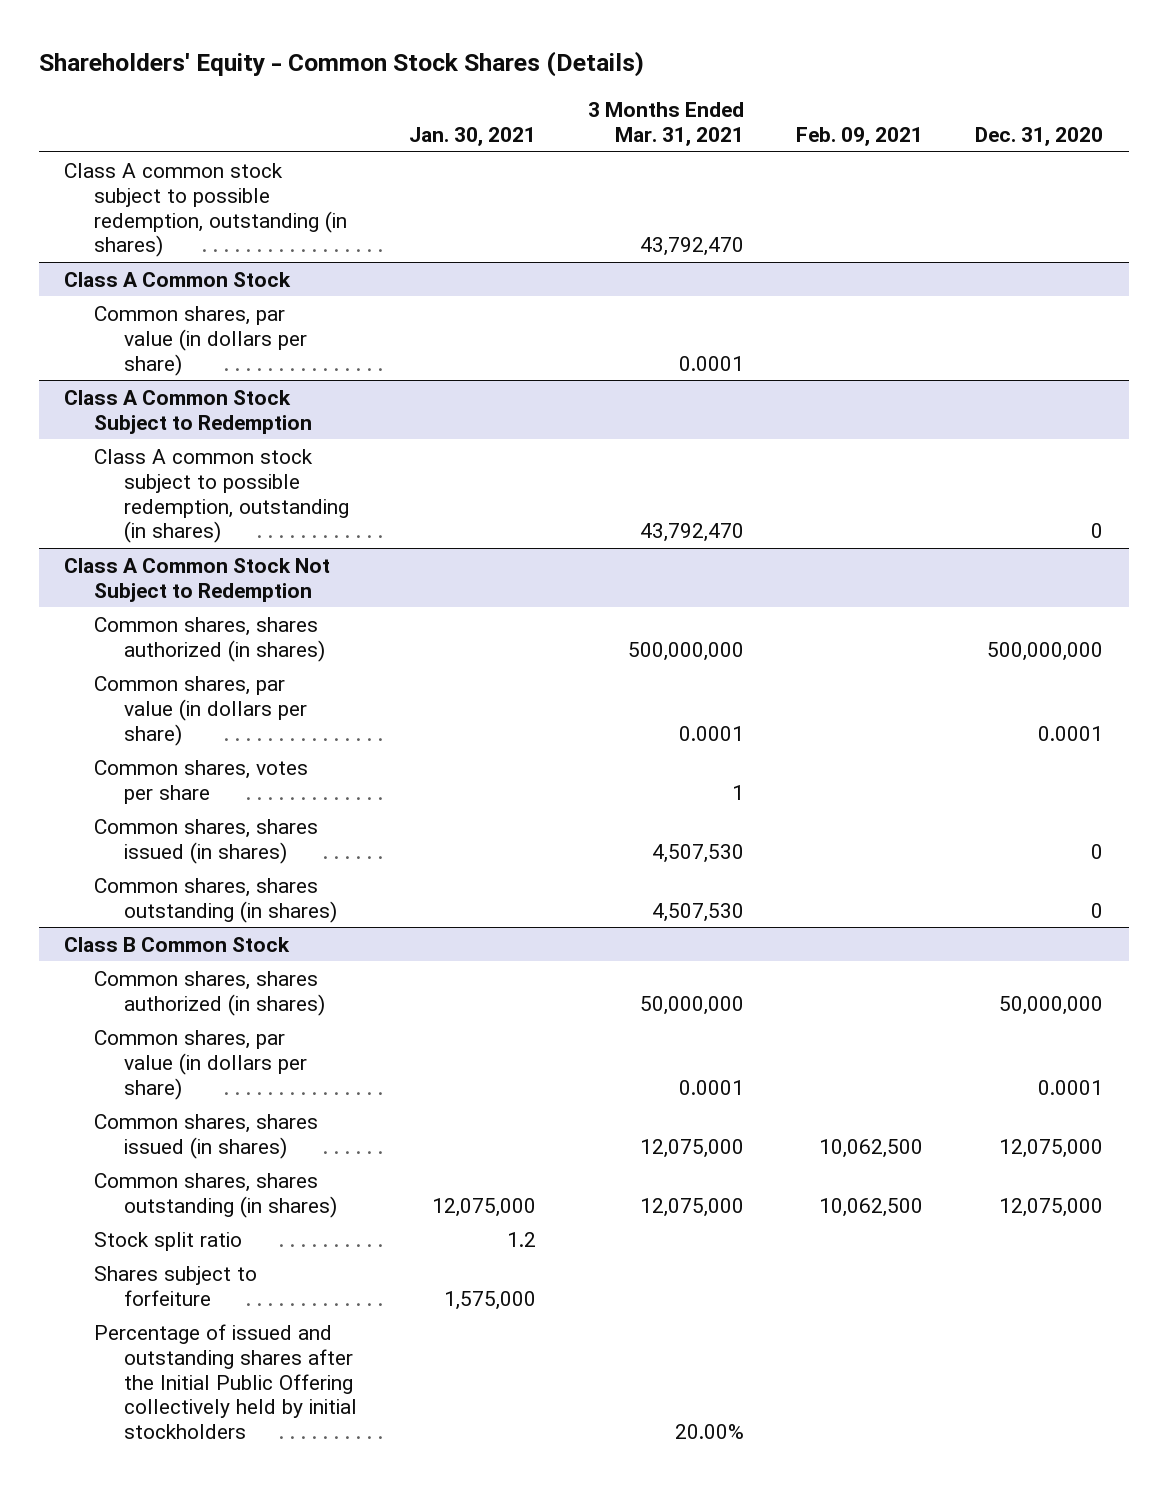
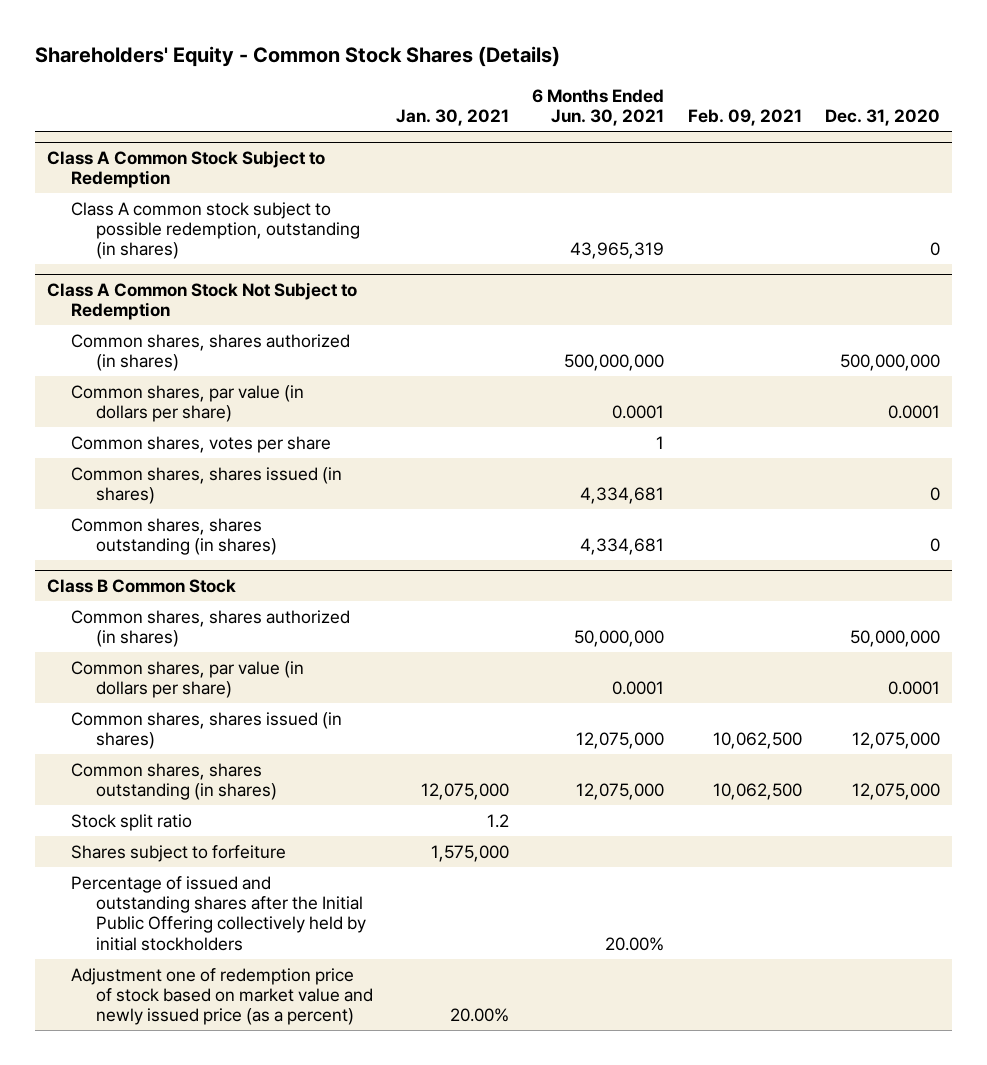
[587,102,744,147] 3 Months Ended Mar. 31, 2021 -> none
none -> [532,88,665,127] 6 Months Ended Jun. 30, 2021
[64,162,348,258] Class A common stock subject to possible redemption, outstanding (in shares) -> none
[64,271,292,287] Class A Common Stock -> none
[94,305,307,376] Common shares, par value (in dollars per share) -> none
none -> [71,967,373,1026] Adjustment one of redemption price of stock based on market value and newly issued price (as a percent)

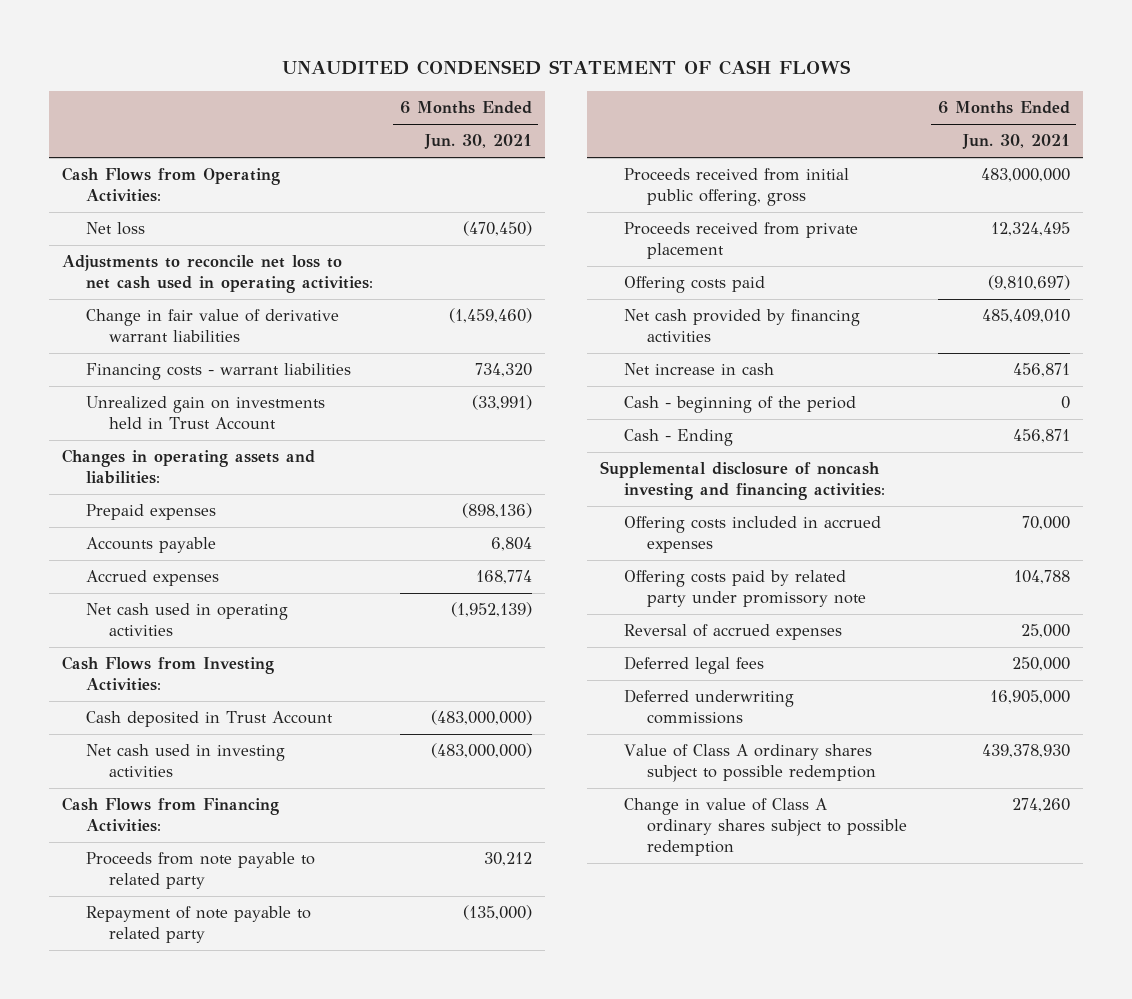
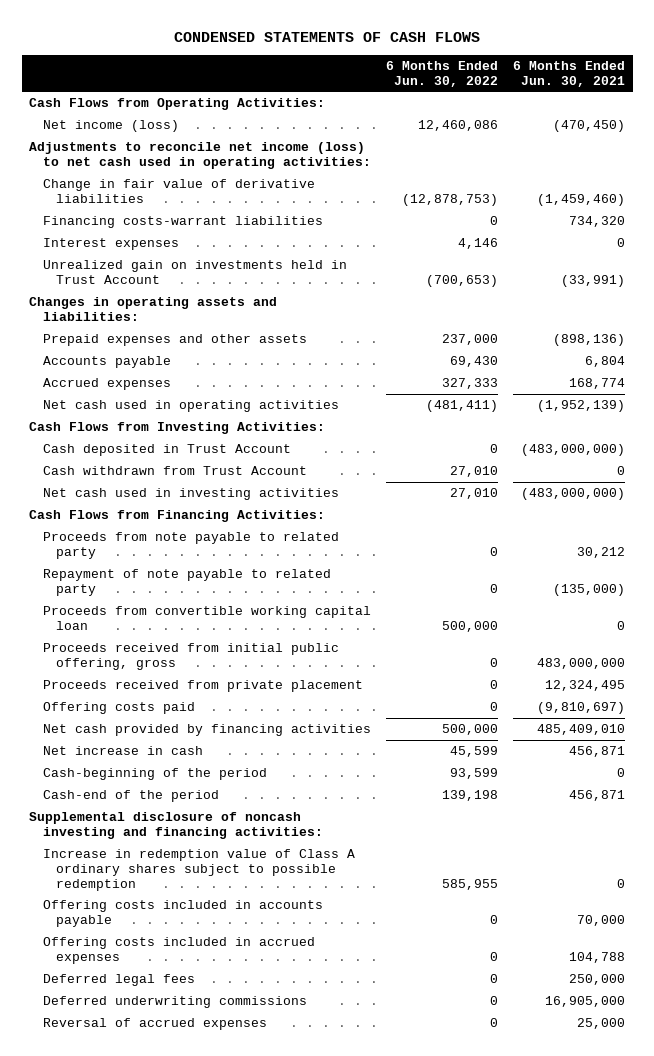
[281,60,851,76] UNAUDITED CONDENSED STATEMENT OF CASH FLOWS -> [174,31,481,42] CONDENSED STATEMENTS OF CASH FLOWS
none -> [385,60,498,87] 6 Months Ended Jun. 30, 2022
[85,222,145,236] Net loss -> [42,120,179,133] Net income (loss)
[61,255,373,294] Adjustments to reconcile net loss to net cash used in operating activities: -> [29,142,371,169] Adjustments to reconcile net income (loss) to net cash used in operating activities:
[85,309,339,343] Change in fair value of derivative warrant liabilities -> [42,179,315,203] Change in fair value of derivative liabilities
[85,363,351,381] Financing costs - warrant liabilities -> [42,216,323,229] Financing costs-warrant liabilities
none -> [42,238,179,251] Interest expenses
[85,504,216,521] Prepaid expenses -> [42,334,307,347] Prepaid expenses and other assets
none -> [42,466,307,476] Cash withdrawn from Trust Account
none -> [42,606,371,630] Proceeds from convertible working capital loan
[623,396,856,414] Cash - beginning of the period -> [42,768,267,781] Cash-beginning of the period
[623,429,733,447] Cash - Ending -> [42,790,219,803] Cash-end of the period
[623,570,867,608] Offering costs paid by related party under promissory note -> none
none -> [42,849,355,891] Increase in redemption value of Class A ordinary shares subject to possible redemption
none -> [42,900,323,927] Offering costs included in accounts payable
[1021,516,1070,531] 70,000 -> [569,951,626,963] 104,788
[623,744,877,783] Value of Class A ordinary shares subject to possible redemption -> none
[623,798,908,857] Change in value of Class A ordinary shares subject to possible redemption -> none
[623,624,842,641] Reversal of accrued expenses -> [42,1018,267,1031] Reversal of accrued expenses

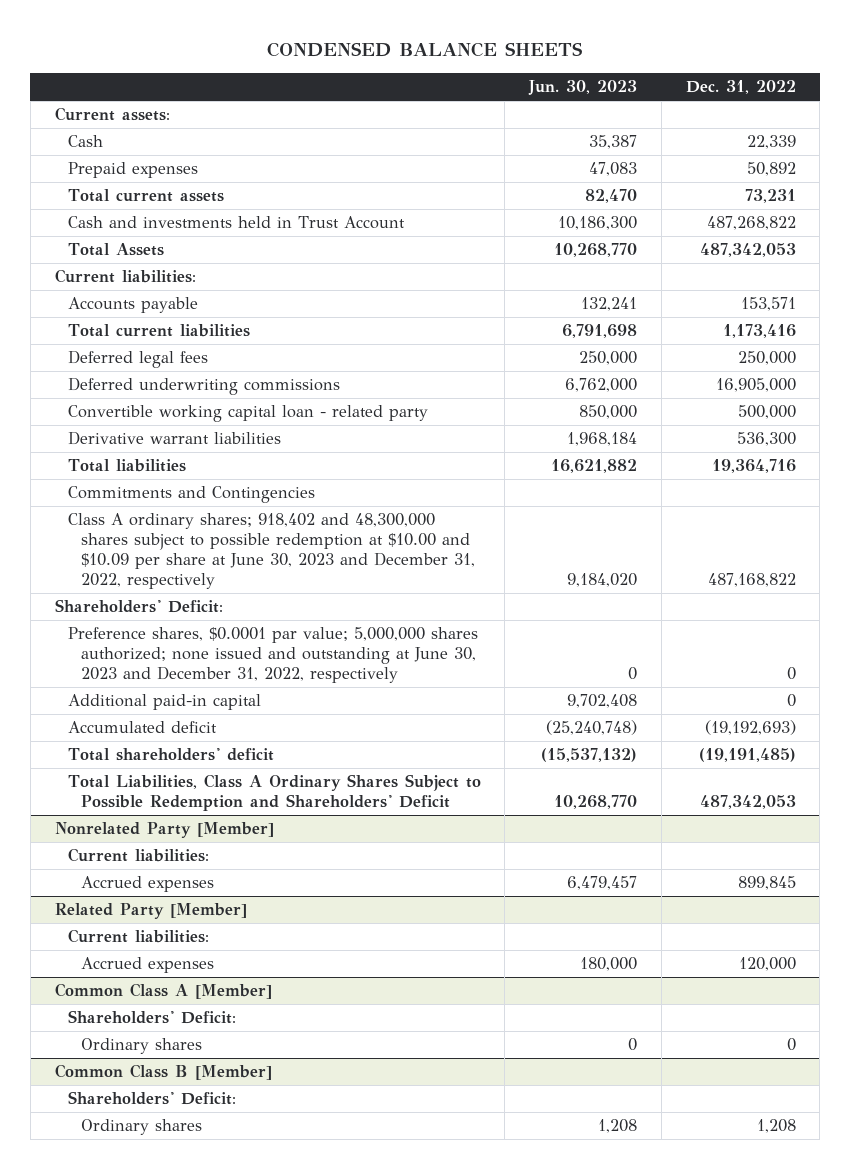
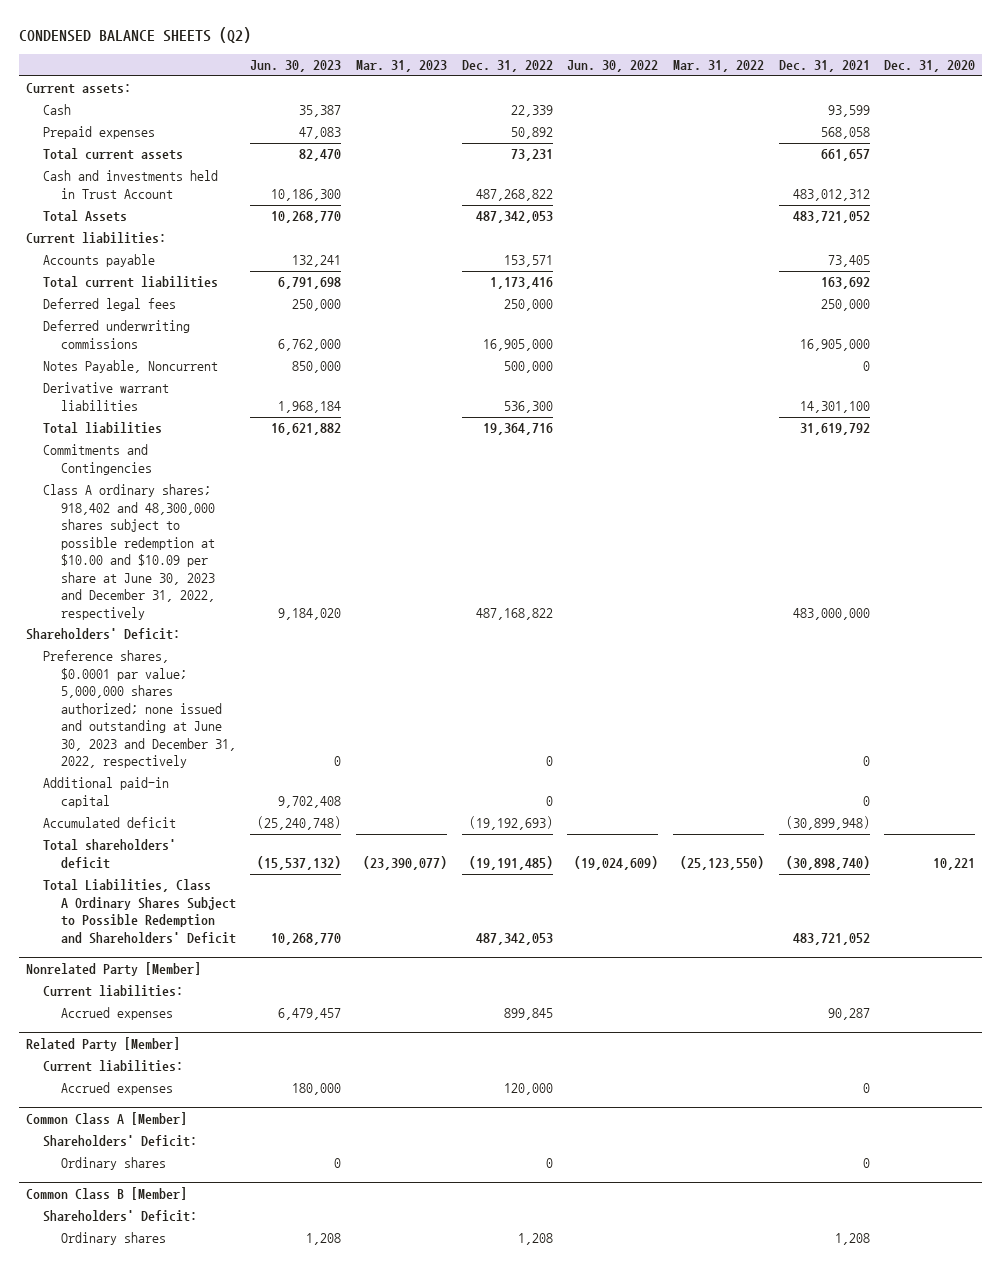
[267,42,584,58] CONDENSED BALANCE SHEETS -> [18,27,251,44] CONDENSED BALANCE SHEETS (Q2)
none -> [355,60,447,73] Mar. 31, 2023
none -> [567,60,659,73] Jun. 30, 2022
none -> [672,60,764,73] Mar. 31, 2022
none -> [778,60,870,73] Dec. 31, 2021
none -> [884,60,976,73] Dec. 31, 2020
[67,405,428,423] Convertible working capital loan - related party -> [43,360,219,374] Notes Payable, Noncurrent

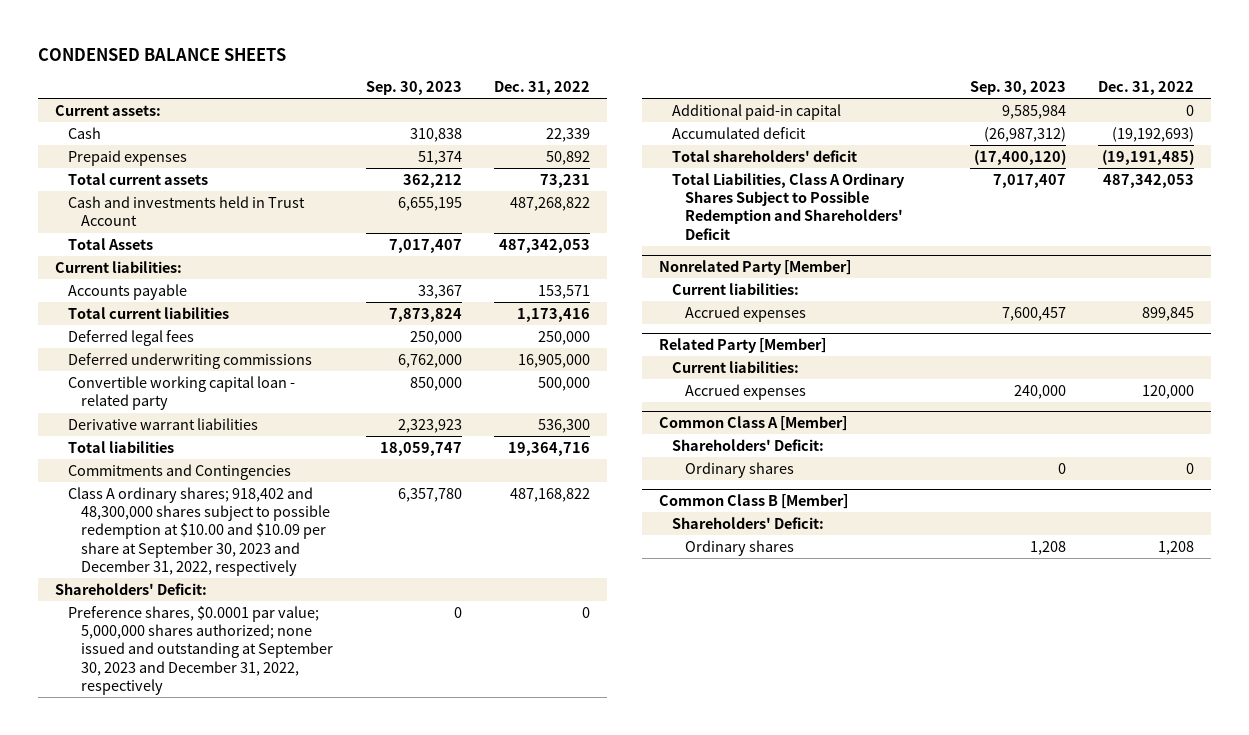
[18,27,251,44] CONDENSED BALANCE SHEETS (Q2) -> [38,47,287,61] CONDENSED BALANCE SHEETS
[250,60,342,73] Jun. 30, 2023 -> none
[355,60,447,73] Mar. 31, 2023 -> none
[567,60,659,73] Jun. 30, 2022 -> none
[672,60,764,73] Mar. 31, 2022 -> none
[778,60,870,73] Dec. 31, 2021 -> none
[884,60,976,73] Dec. 31, 2020 -> none
none -> [365,80,462,95] Sep. 30, 2023
[43,360,219,374] Notes Payable, Noncurrent -> [68,375,296,411] Convertible working capital loan - related party
[43,484,215,620] Class A ordinary shares; 918,402 and 48,300,000 shares subject to possible redemption at $10.00 and $10.09 per share at June 30, 2023 and December 31, 2022, respectively -> [68,486,331,576] Class A ordinary shares; 918,402 and 48,300,000 shares subject to possible redemption at $10.00 and $10.09 per share at September 30, 2023 and December 31, 2022, respectively
[43,650,236,769] Preference shares, $0.0001 par value; 5,000,000 shares authorized; none issued and outstanding at June 30, 2023 and December 31, 2022, respectively -> [68,605,334,695] Preference shares, $0.0001 par value; 5,000,000 shares authorized; none issued and outstanding at September 30, 2023 and December 31, 2022, respectively

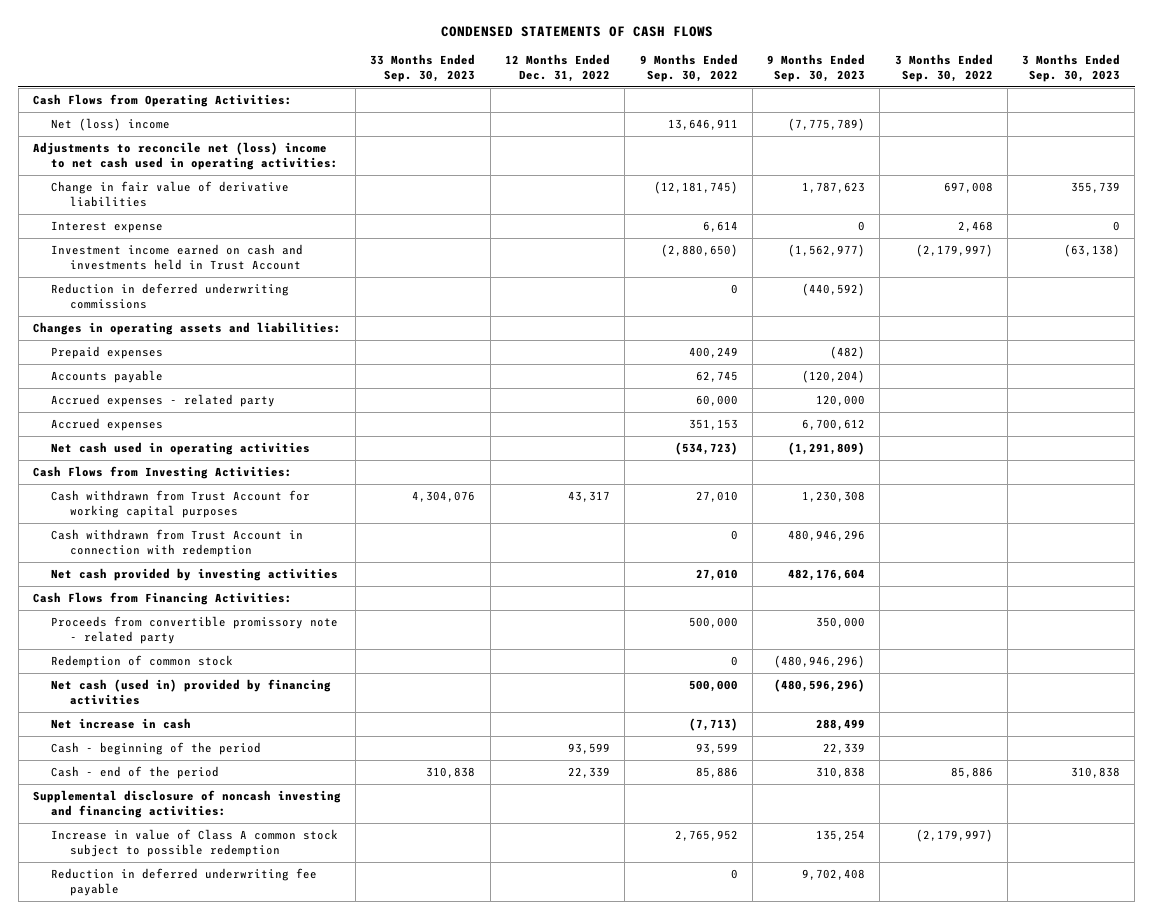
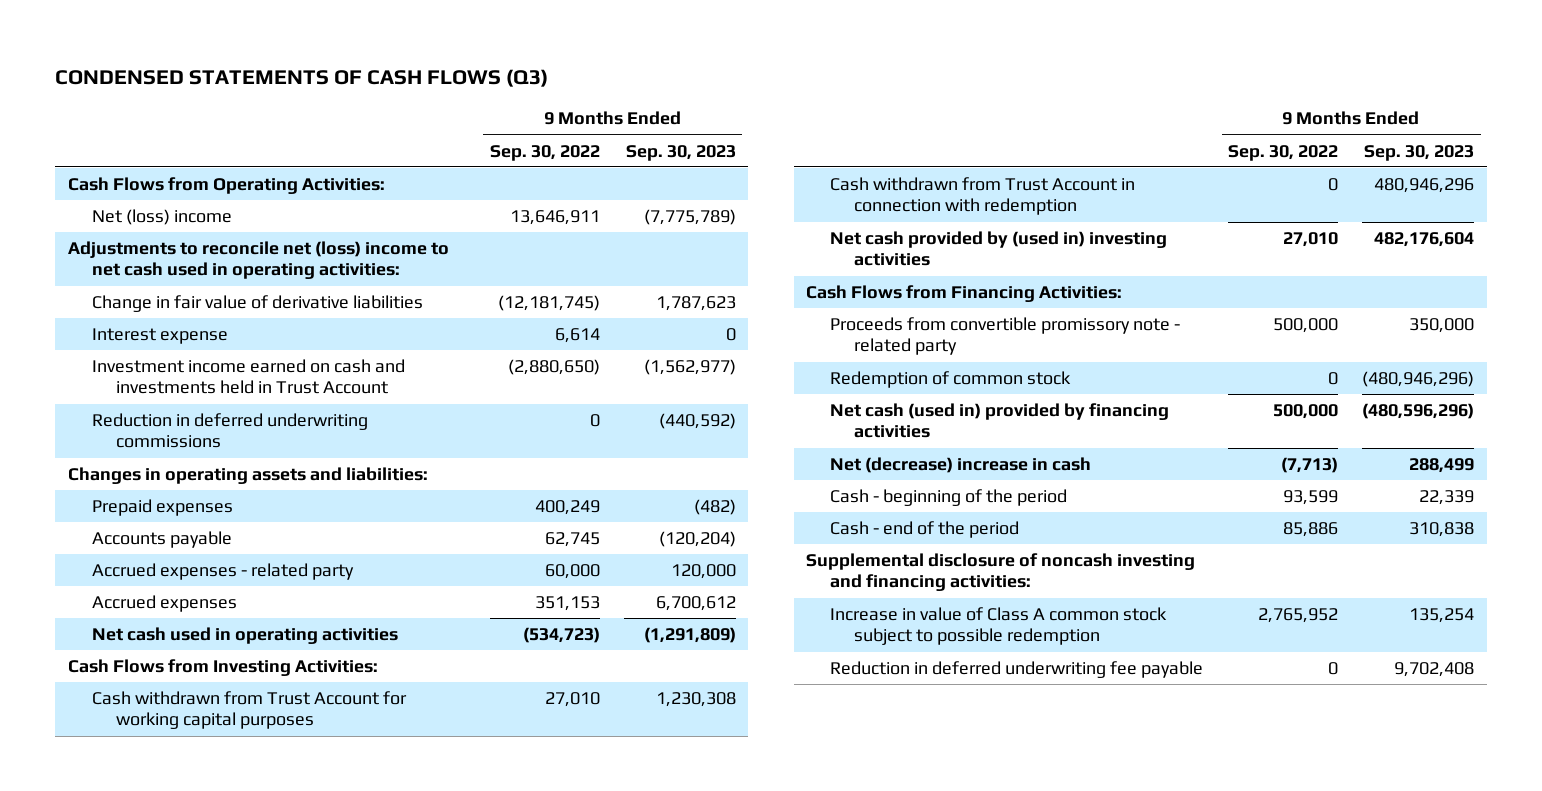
[440,26,713,38] CONDENSED STATEMENTS OF CASH FLOWS -> [55,68,549,87] CONDENSED STATEMENTS OF CASH FLOWS (Q3)
[370,53,476,82] 33 Months Ended Sep. 30, 2023 -> none
[504,53,610,82] 12 Months Ended Dec. 31, 2022 -> none
[894,53,993,82] 3 Months Ended Sep. 30, 2022 -> none
[1022,53,1121,82] 3 Months Ended Sep. 30, 2023 -> none
[51,567,339,581] Net cash provided by investing activities -> [830,231,1168,267] Net cash provided by (used in) investing activities
[51,717,192,729] Net increase in cash -> [830,457,1092,474] Net (decrease) increase in cash

